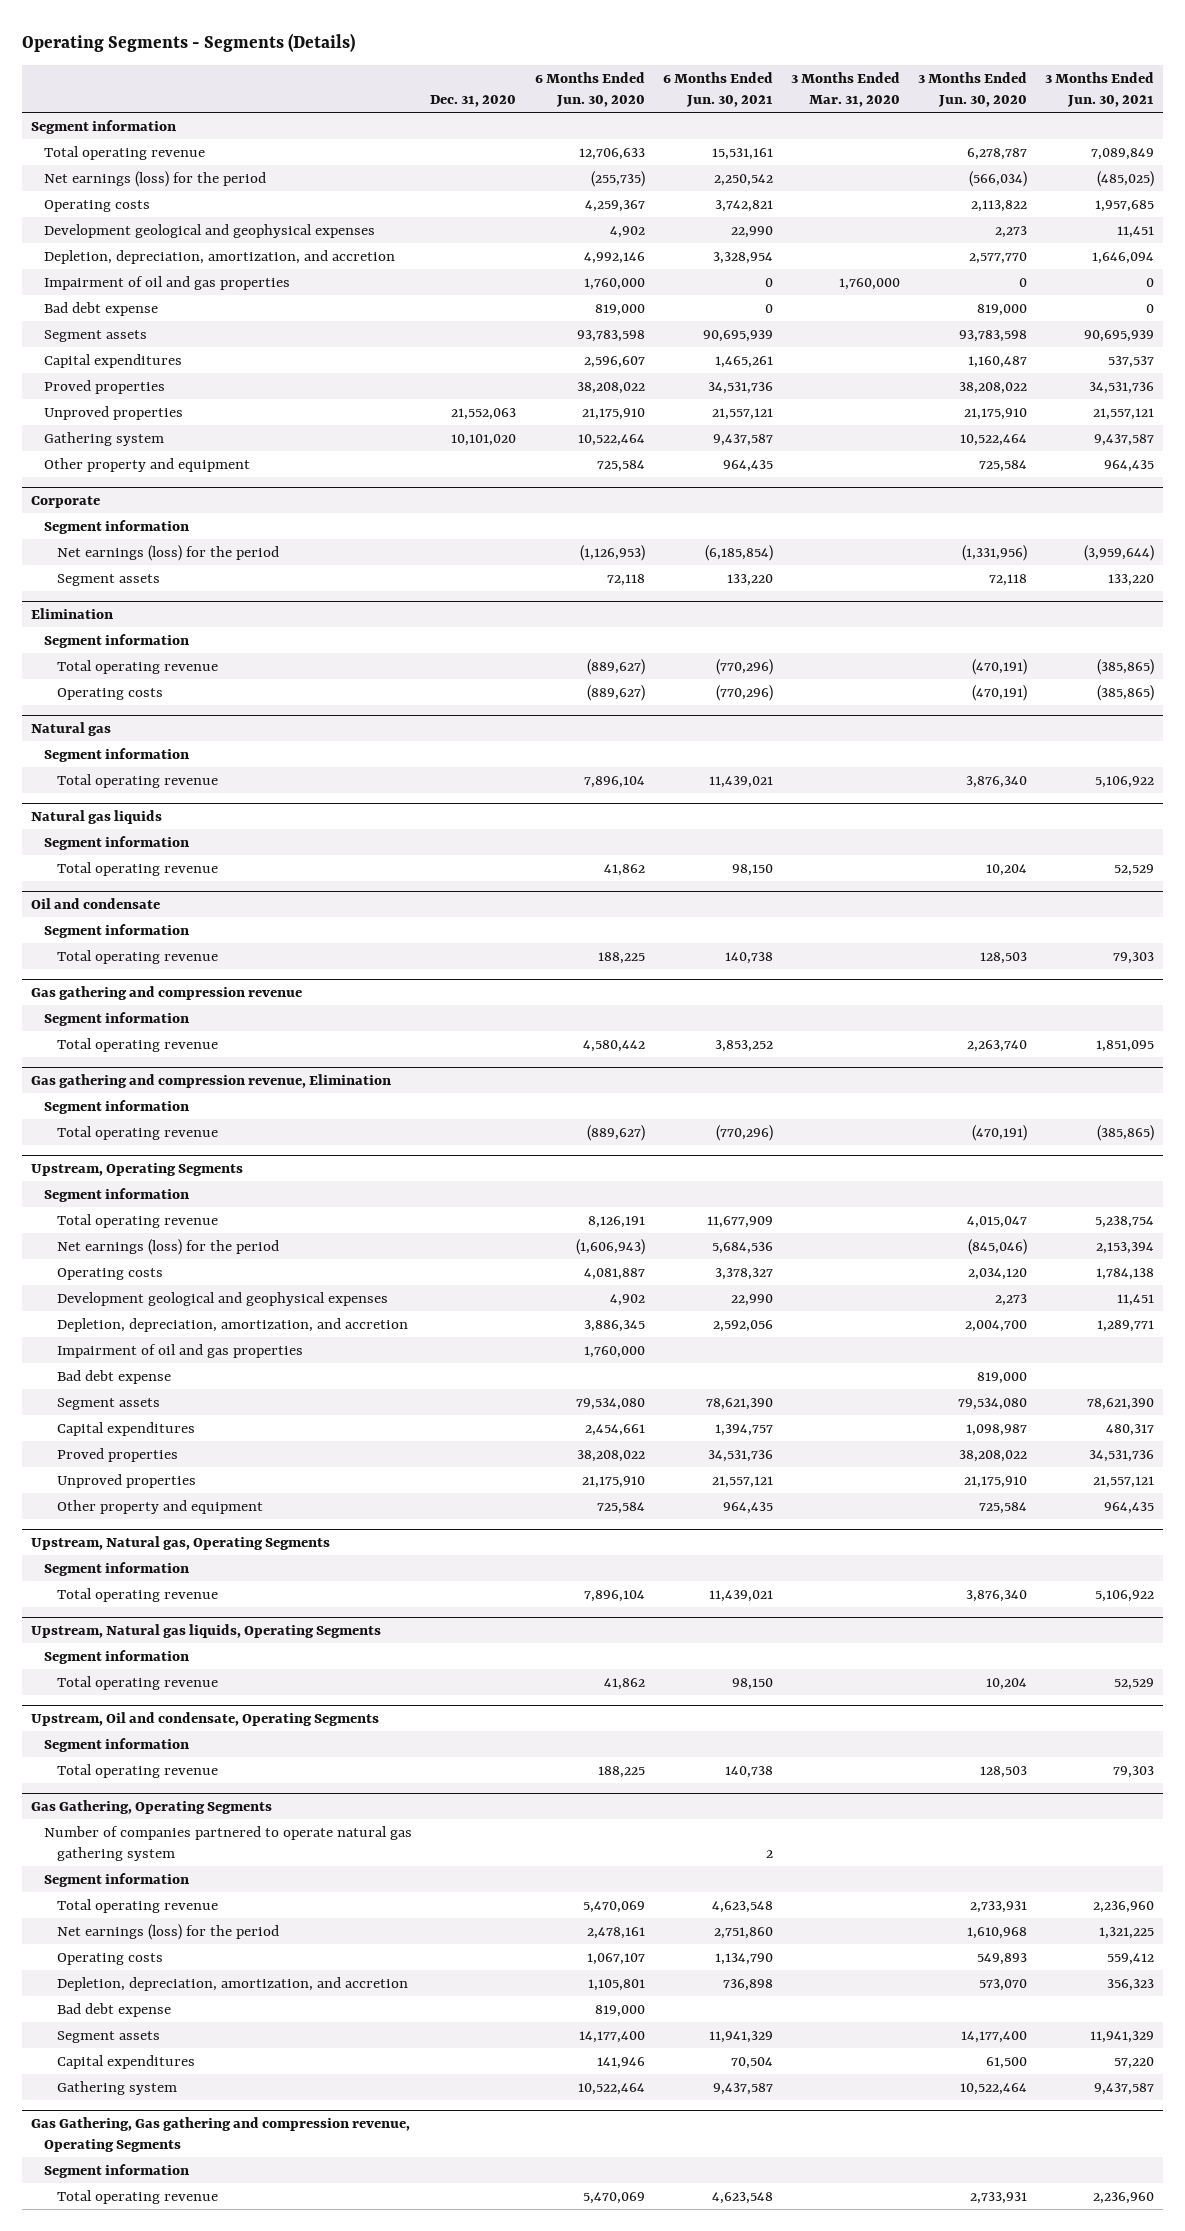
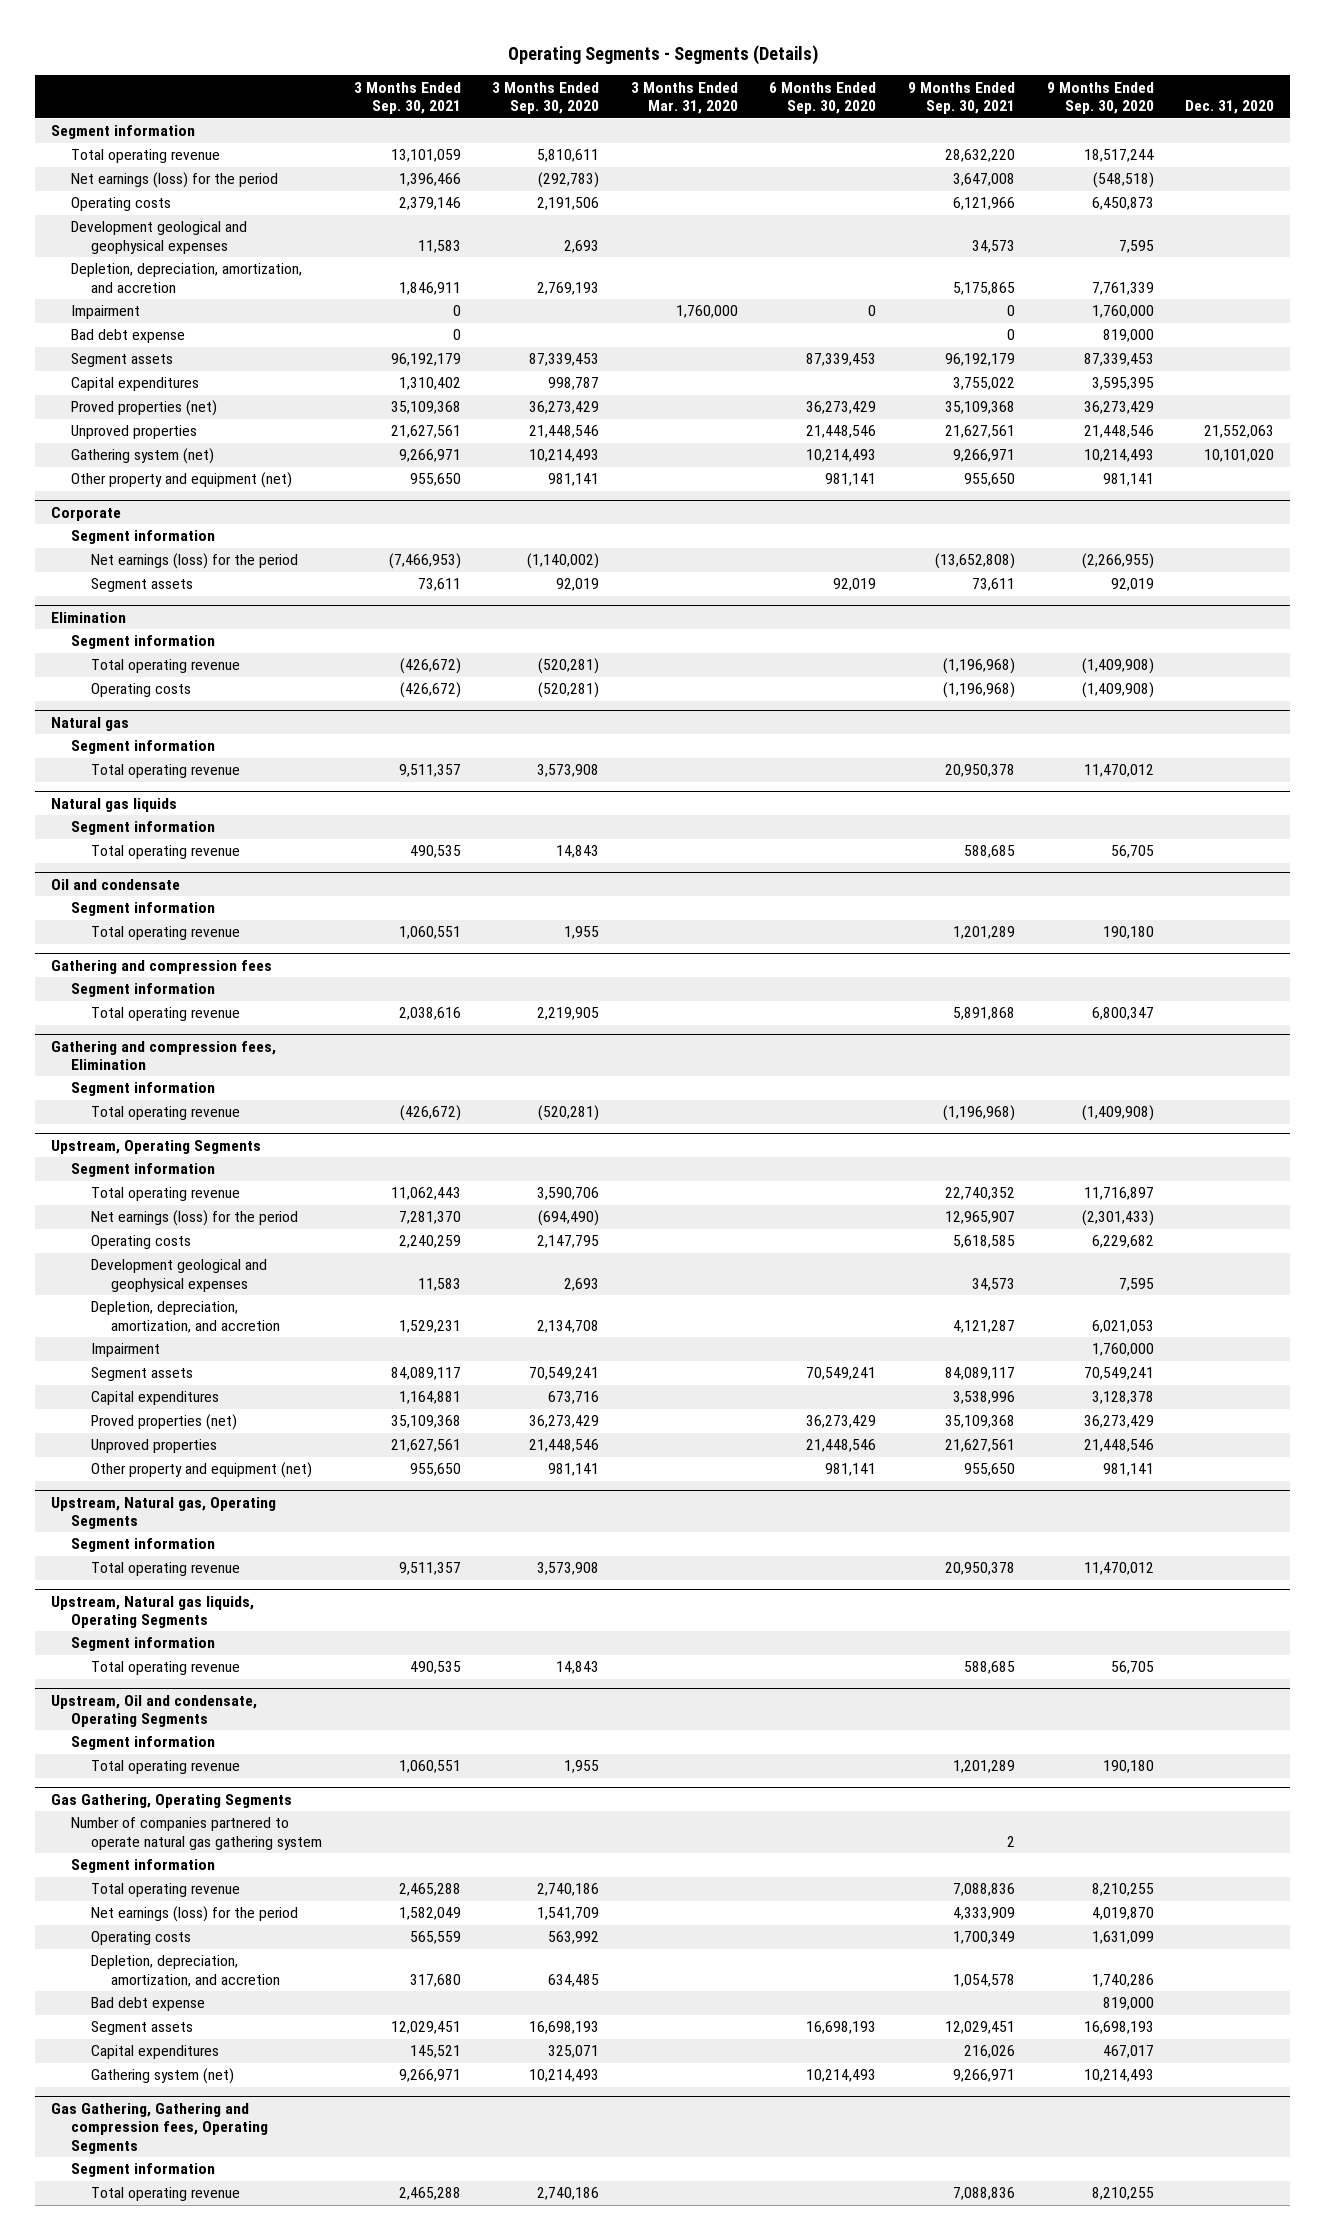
[534,72,645,108] 6 Months Ended Jun. 30, 2020 -> none
[662,72,773,108] 6 Months Ended Jun. 30, 2021 -> none
[917,72,1027,108] 3 Months Ended Jun. 30, 2020 -> none
[1044,72,1154,108] 3 Months Ended Jun. 30, 2021 -> none
none -> [353,81,461,115] 3 Months Ended Sep. 30, 2021
none -> [492,81,600,115] 3 Months Ended Sep. 30, 2020
none -> [769,81,877,115] 6 Months Ended Sep. 30, 2020
none -> [907,81,1015,115] 9 Months Ended Sep. 30, 2021
none -> [1046,81,1154,115] 9 Months Ended Sep. 30, 2020
[44,275,291,290] Impairment of oil and gas properties -> [71,305,141,320] Impairment
[44,379,166,394] Proved properties -> [71,400,218,417] Proved properties (net)
[44,431,165,446] Gathering system -> [71,448,215,465] Gathering system (net)
[44,457,251,472] Other property and equipment -> [71,472,293,489] Other property and equipment (net)
[31,986,303,1001] Gas gathering and compression revenue -> [51,959,273,974] Gathering and compression fees
[31,1074,392,1089] Gas gathering and compression revenue, Elimination -> [51,1040,277,1071] Gathering and compression fees, Elimination
[57,1369,172,1384] Bad debt expense -> none
[57,1343,304,1358] Impairment of oil and gas properties -> [91,1343,161,1358] Impairment
[57,1447,179,1462] Proved properties -> [91,1414,238,1431] Proved properties (net)
[57,1499,264,1514] Other property and equipment -> [91,1462,313,1479] Other property and equipment (net)
[57,2080,178,2095] Gathering system -> [91,2068,235,2085] Gathering system (net)
[31,2117,411,2153] Gas Gathering, Gas gathering and compression revenue, Operating Segments -> [51,2102,269,2154] Gas Gathering, Gathering and compression fees, Operating Segments

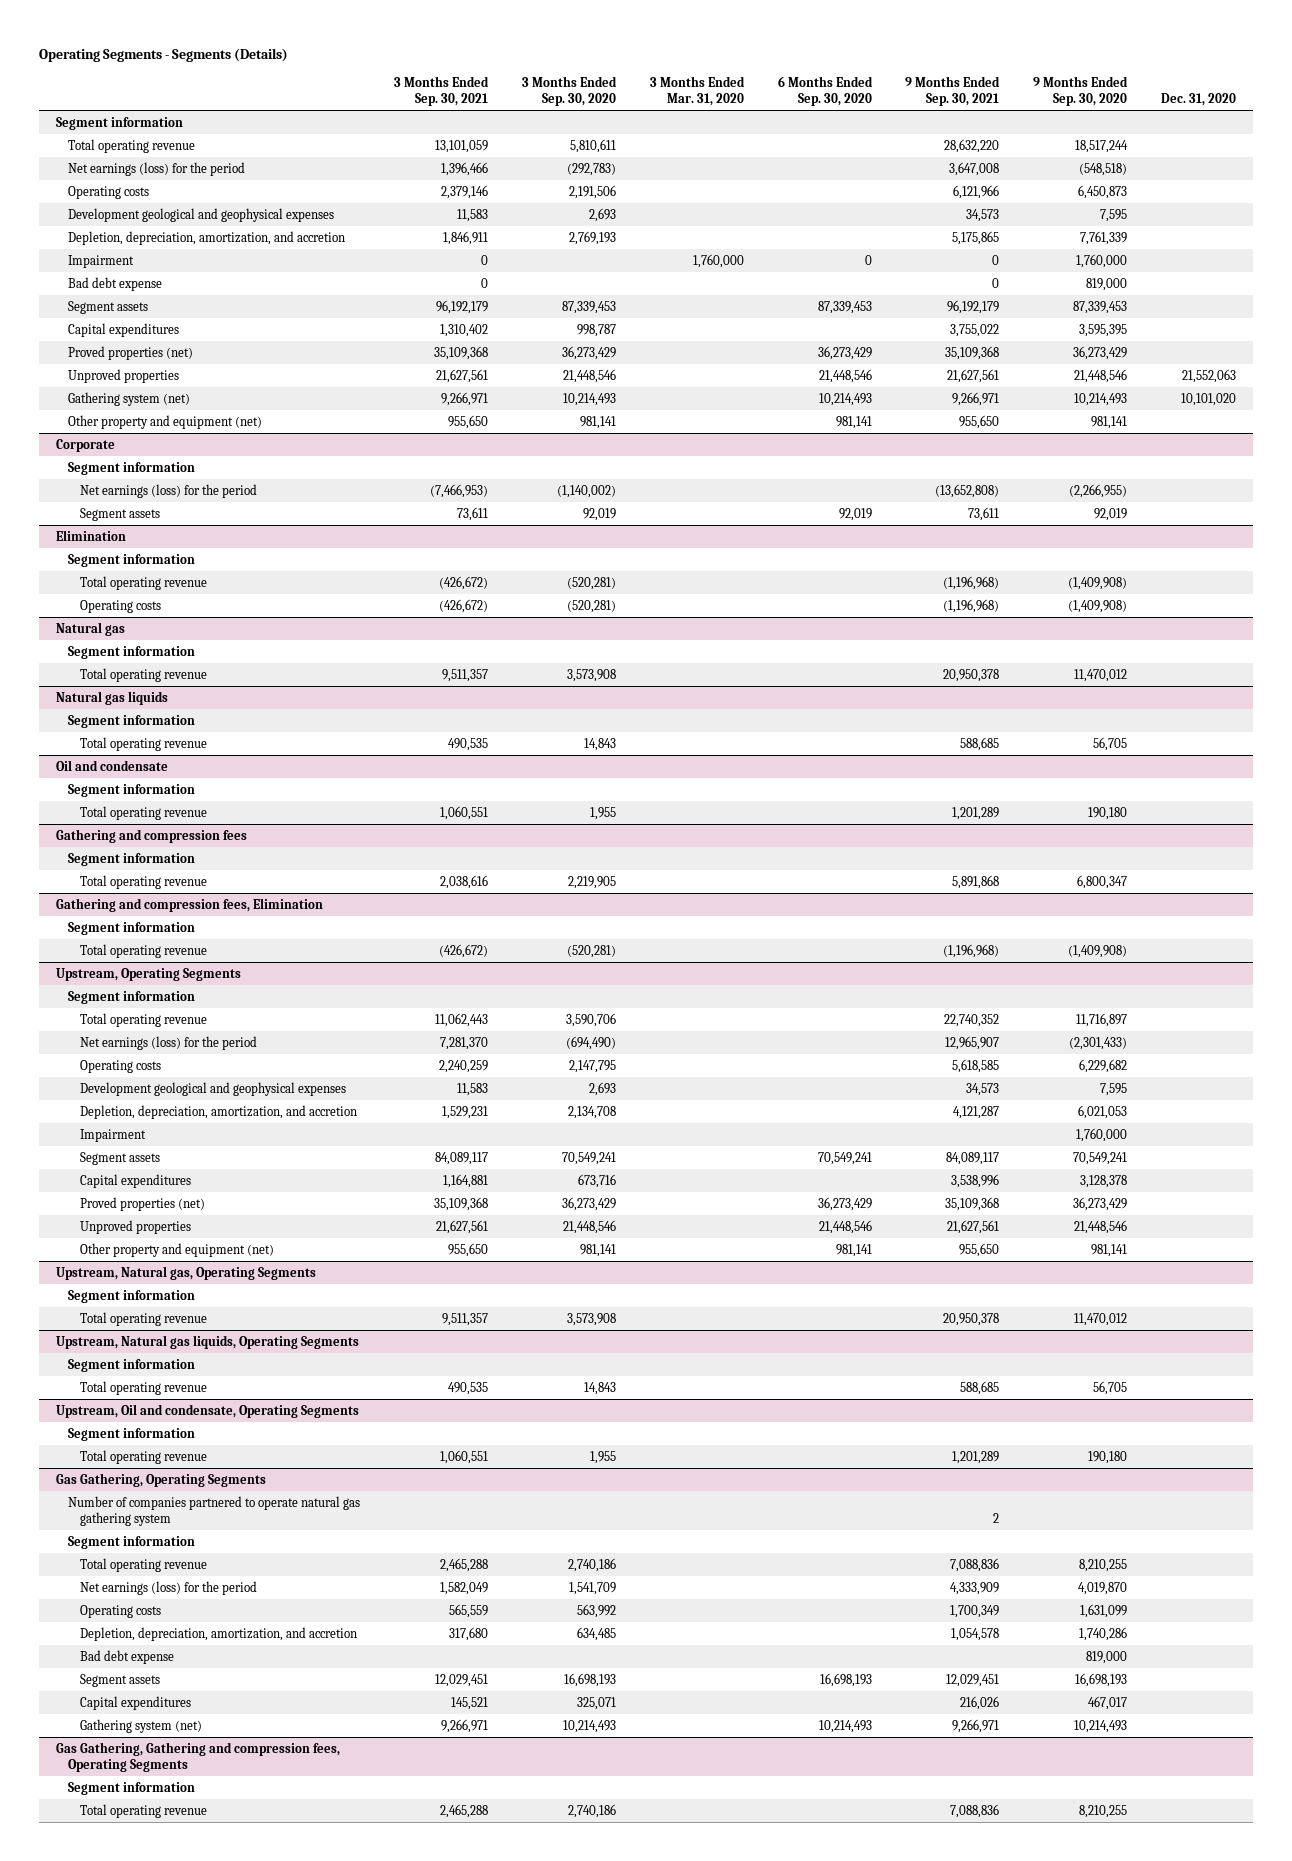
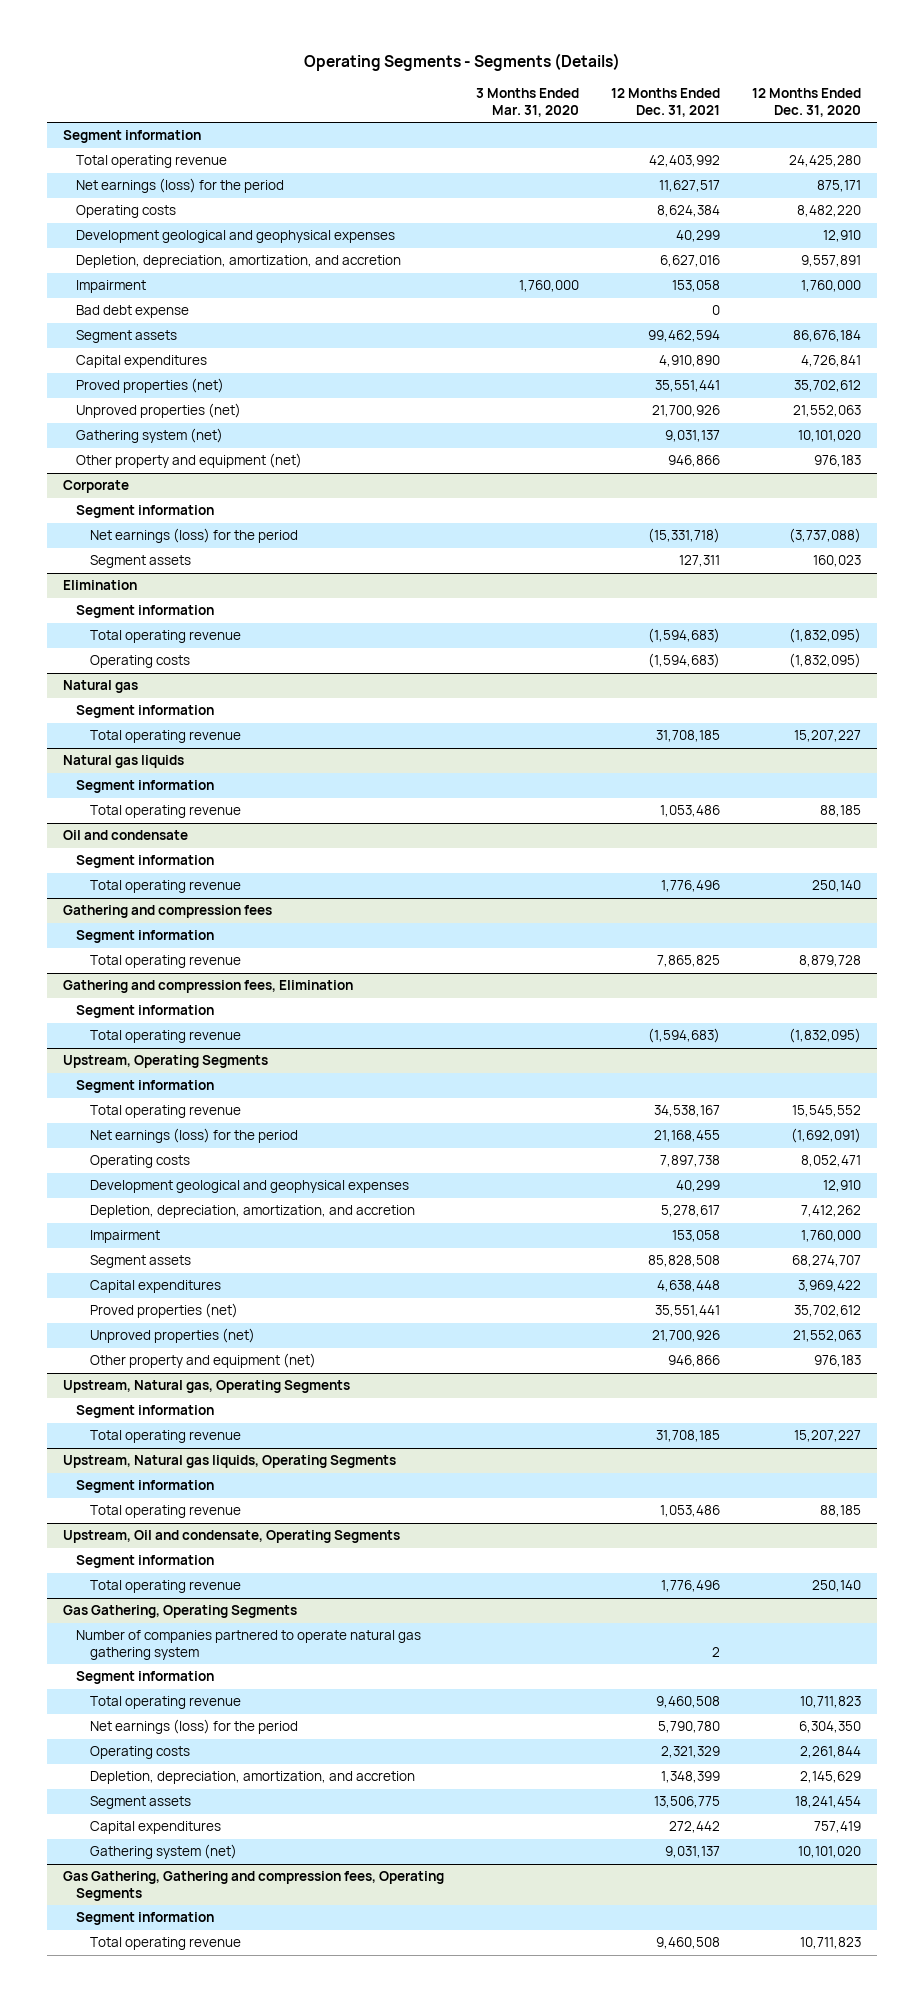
[393,75,489,106] 3 Months Ended Sep. 30, 2021 -> none
[521,75,617,106] 3 Months Ended Sep. 30, 2020 -> none
[777,75,873,106] 6 Months Ended Sep. 30, 2020 -> none
[905,75,1001,106] 9 Months Ended Sep. 30, 2021 -> none
[1033,75,1129,106] 9 Months Ended Sep. 30, 2020 -> none
[1161,92,1237,106] Dec. 31, 2020 -> none
none -> [611,87,721,117] 12 Months Ended Dec. 31, 2021
none -> [752,87,862,117] 12 Months Ended Dec. 31, 2020
[67,368,179,383] Unproved properties -> [76,403,242,419] Unproved properties (net)
[79,1219,191,1234] Unproved properties -> [89,1328,255,1344] Unproved properties (net)
[79,1649,174,1664] Bad debt expense -> none

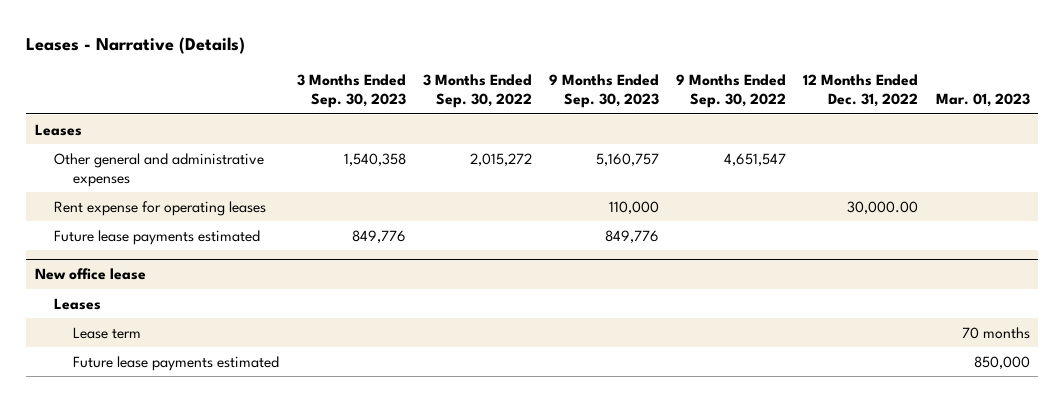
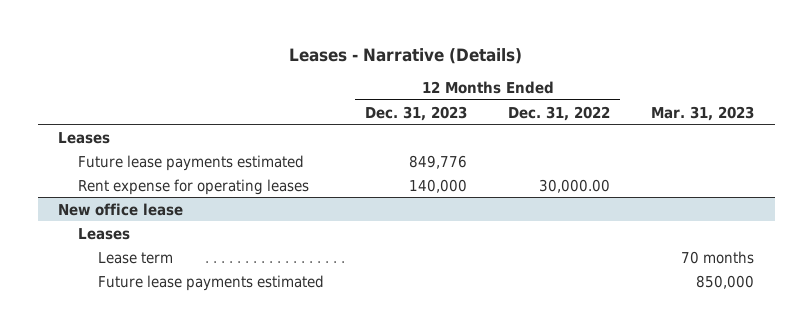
[296,74,406,109] 3 Months Ended Sep. 30, 2023 -> none
[422,74,532,109] 3 Months Ended Sep. 30, 2022 -> none
[549,74,660,109] 9 Months Ended Sep. 30, 2023 -> none
[676,74,787,109] 9 Months Ended Sep. 30, 2022 -> none
[935,93,1030,108] Mar. 01, 2023 -> none
none -> [365,105,468,121] Dec. 31, 2023
none -> [651,105,755,121] Mar. 31, 2023
[54,152,265,187] Other general and administrative expenses -> none
[54,200,267,216] Rent expense for operating leases -> [78,178,310,195] Rent expense for operating leases

